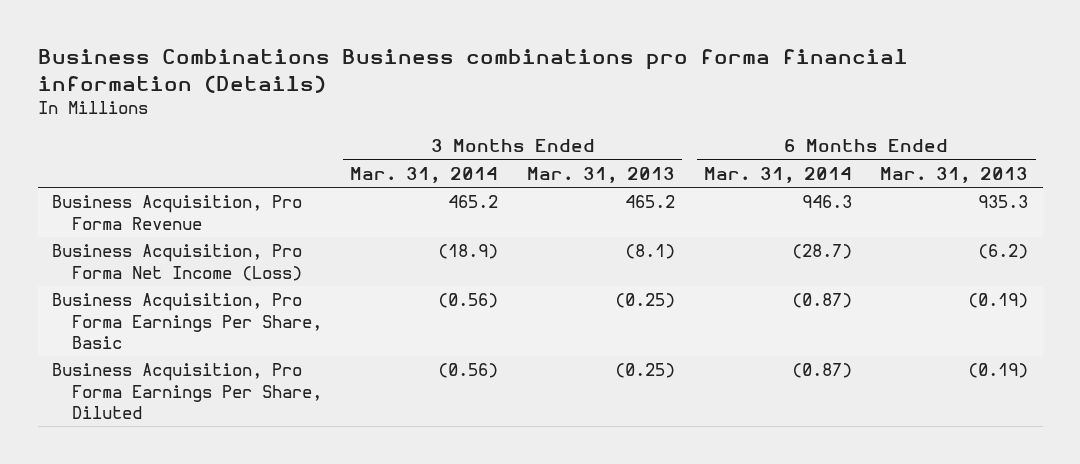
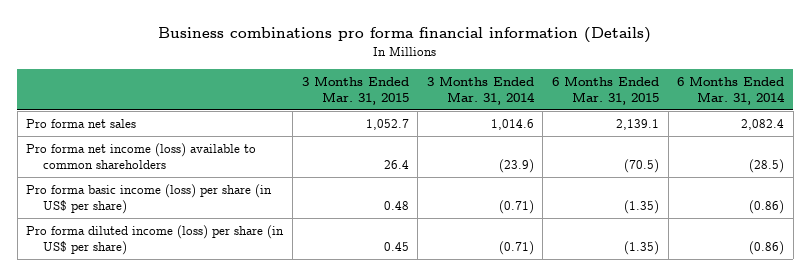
[37,49,908,94] Business Combinations Business combinations pro forma financial information (Details) -> [158,26,652,43] Business combinations pro forma financial information (Details)
[527,166,676,183] Mar. 31, 2013 -> none
[880,166,1029,183] Mar. 31, 2013 -> none
none -> [301,75,409,105] 3 Months Ended Mar. 31, 2015
none -> [552,75,660,105] 6 Months Ended Mar. 31, 2015
[52,195,303,230] Business Acquisition, Pro Forma Revenue -> [26,118,137,128] Pro forma net sales
[448,195,499,209] 465.2 -> [490,118,534,130] 1,014.6
[801,195,852,209] 946.3 -> [741,118,785,130] 2,082.4
[52,244,303,281] Business Acquisition, Pro Forma Net Income (Loss) -> [26,142,257,169] Pro forma net income (loss) available to common shareholders
[438,244,499,260] (18.9) -> [498,158,534,173] (23.9)
[791,244,852,260] (28.7) -> [749,158,785,173] (28.5)
[52,293,322,350] Business Acquisition, Pro Forma Earnings Per Share, Basic -> [26,183,273,214] Pro forma basic income (loss) per share (in US$ per share)
[438,293,499,309] (0.56) -> [498,199,534,214] (0.71)
[791,293,852,309] (0.87) -> [749,199,785,214] (0.86)
[52,363,322,420] Business Acquisition, Pro Forma Earnings Per Share, Diluted -> [26,224,285,255] Pro forma diluted income (loss) per share (in US$ per share)
[438,363,499,379] (0.56) -> [498,240,534,255] (0.71)
[791,363,852,379] (0.87) -> [749,240,785,255] (0.86)

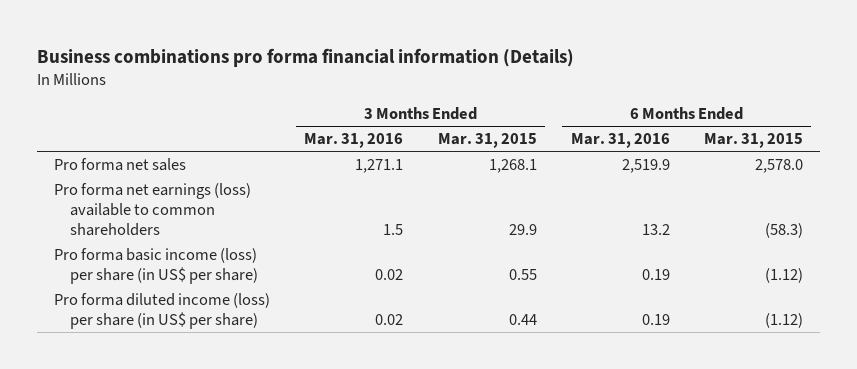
[426,75,535,105] 3 Months Ended Mar. 31, 2014 -> none
[677,75,786,105] 6 Months Ended Mar. 31, 2014 -> none
none -> [304,132,404,148] Mar. 31, 2016
none -> [570,132,670,148] Mar. 31, 2016
[365,118,409,130] 1,052.7 -> [488,158,537,173] 1,268.1
[616,118,660,130] 2,139.1 -> [754,158,803,173] 2,578.0
[26,142,257,169] Pro forma net income (loss) available to common shareholders -> [54,182,252,236] Pro forma net earnings (loss) available to common shareholders
[383,159,409,169] 26.4 -> [508,223,537,235] 29.9
[624,158,660,173] (70.5) -> [764,222,803,238] (58.3)
[383,200,409,210] 0.48 -> [508,268,537,280] 0.55
[624,199,660,214] (1.35) -> [764,267,803,283] (1.12)
[383,241,409,251] 0.45 -> [508,313,537,325] 0.44
[624,240,660,255] (1.35) -> [764,312,803,328] (1.12)

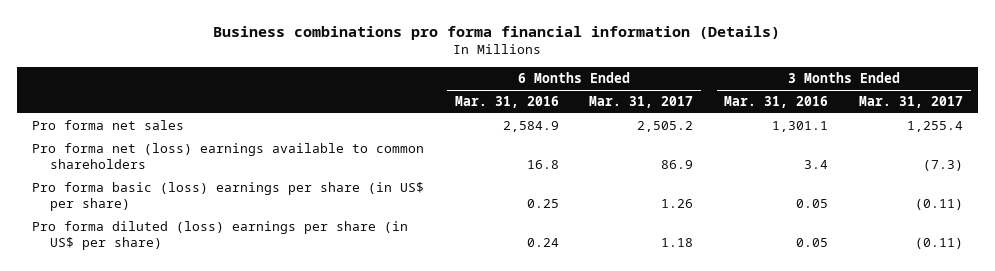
[437,132,537,148] Mar. 31, 2015 -> none
[703,132,803,148] Mar. 31, 2015 -> none
none -> [589,96,694,109] Mar. 31, 2017
none -> [859,96,964,109] Mar. 31, 2017
[355,158,404,173] 1,271.1 -> [772,121,829,133] 1,301.1
[621,158,670,173] 2,519.9 -> [502,121,559,133] 2,584.9
[54,182,252,236] Pro forma net earnings (loss) available to common shareholders -> [31,143,424,169] Pro forma net (loss) earnings available to common shareholders
[383,223,404,235] 1.5 -> [804,159,829,169] 3.4
[641,223,670,235] 13.2 -> [526,159,559,169] 16.8
[54,247,259,284] Pro forma basic income (loss) per share (in US$ per share) -> [31,182,424,211] Pro forma basic (loss) earnings per share (in US$ per share)
[375,268,404,280] 0.02 -> [796,198,829,208] 0.05
[641,268,670,280] 0.19 -> [526,198,559,208] 0.25
[54,292,271,329] Pro forma diluted income (loss) per share (in US$ per share) -> [31,221,408,250] Pro forma diluted (loss) earnings per share (in US$ per share)
[375,313,404,325] 0.02 -> [796,237,829,247] 0.05
[641,313,670,325] 0.19 -> [526,237,559,247] 0.24

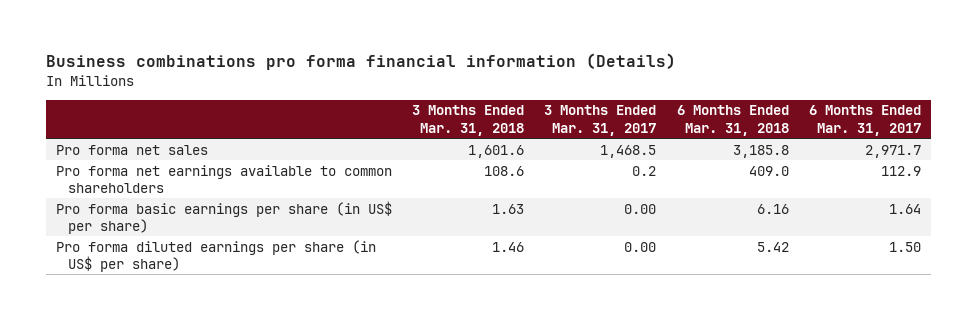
[454,96,559,109] Mar. 31, 2016 -> none
[724,96,829,109] Mar. 31, 2016 -> none
none -> [412,105,525,136] 3 Months Ended Mar. 31, 2018
none -> [676,105,789,136] 6 Months Ended Mar. 31, 2018
[637,121,694,133] 2,505.2 -> [865,144,922,158] 2,971.7
[907,121,964,133] 1,255.4 -> [600,144,657,158] 1,468.5
[31,143,424,169] Pro forma net (loss) earnings available to common shareholders -> [55,164,392,193] Pro forma net earnings available to common shareholders
[661,159,694,169] 86.9 -> [881,165,922,176] 112.9
[923,159,964,171] (7.3) -> [632,165,657,176] 0.2
[31,182,424,211] Pro forma basic (loss) earnings per share (in US$ per share) -> [55,200,392,234] Pro forma basic earnings per share (in US$ per share)
[661,198,694,208] 1.26 -> [889,203,922,214] 1.64
[915,198,964,210] (0.11) -> [624,203,657,214] 0.00
[31,221,408,250] Pro forma diluted (loss) earnings per share (in US$ per share) -> [55,239,376,272] Pro forma diluted earnings per share (in US$ per share)
[661,237,694,247] 1.18 -> [889,241,922,252] 1.50
[915,237,964,249] (0.11) -> [624,241,657,252] 0.00

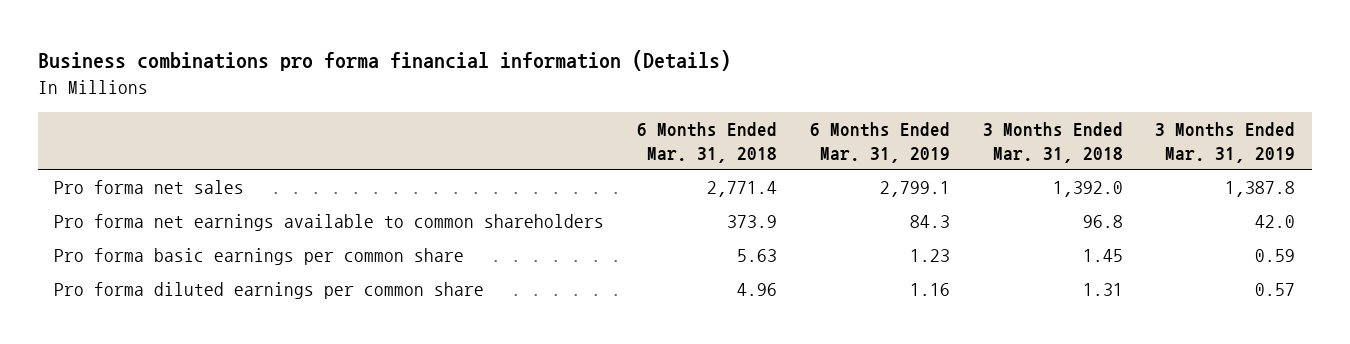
[544,105,657,136] 3 Months Ended Mar. 31, 2017 -> none
[809,105,922,136] 6 Months Ended Mar. 31, 2017 -> none
none -> [809,121,950,163] 6 Months Ended Mar. 31, 2019
none -> [1155,121,1296,163] 3 Months Ended Mar. 31, 2019
[468,144,525,158] 1,601.6 -> [1052,180,1123,197] 1,392.0
[732,144,789,158] 3,185.8 -> [707,180,778,197] 2,771.4
[484,165,525,176] 108.6 -> [1082,214,1123,228] 96.8
[748,165,789,176] 409.0 -> [727,214,778,228] 373.9
[55,200,392,234] Pro forma basic earnings per share (in US$ per share) -> [54,247,465,265] Pro forma basic earnings per common share
[492,203,525,214] 1.63 -> [1082,248,1123,262] 1.45
[756,203,789,214] 6.16 -> [737,248,778,262] 5.63
[55,239,376,272] Pro forma diluted earnings per share (in US$ per share) -> [54,281,485,299] Pro forma diluted earnings per common share
[492,241,525,252] 1.46 -> [1082,282,1123,296] 1.31
[756,241,789,252] 5.42 -> [737,282,778,296] 4.96

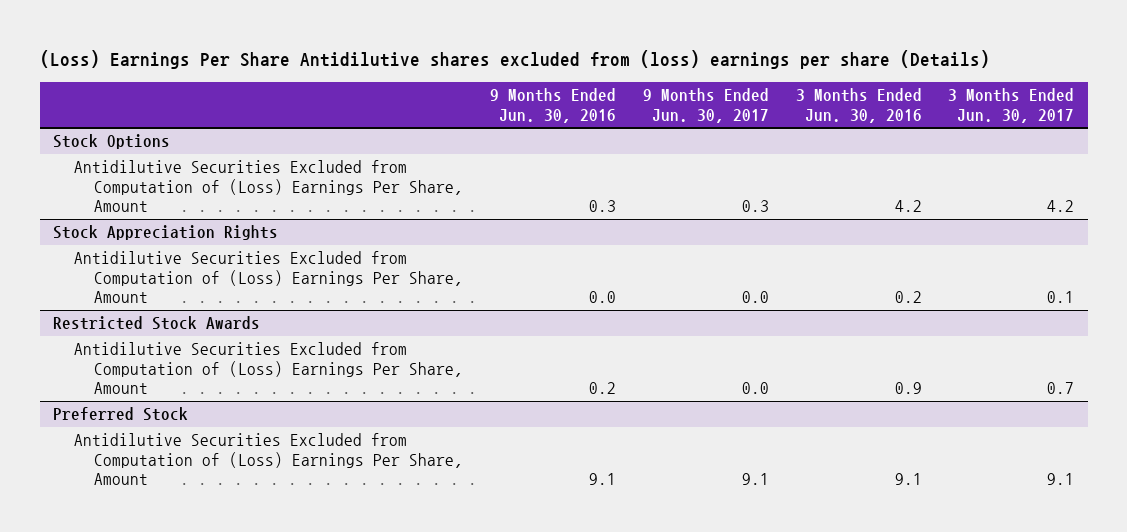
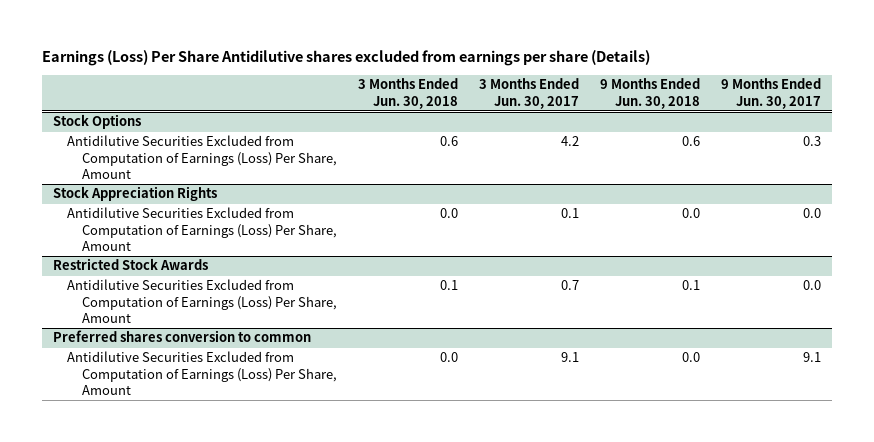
[39,50,990,70] (Loss) Earnings Per Share Antidilutive shares excluded from (loss) earnings per share (Details) -> [42,50,651,67] Earnings (Loss) Per Share Antidilutive shares excluded from earnings per share (Details)
[490,88,617,123] 9 Months Ended Jun. 30, 2016 -> none
[795,88,922,123] 3 Months Ended Jun. 30, 2016 -> none
none -> [358,78,459,109] 3 Months Ended Jun. 30, 2018
none -> [600,78,701,109] 9 Months Ended Jun. 30, 2018
[73,160,464,213] Antidilutive Securities Excluded from Computation of (Loss) Earnings Per Share, Amount -> [67,135,338,179] Antidilutive Securities Excluded from Computation of Earnings (Loss) Per Share, Amount
[73,251,464,304] Antidilutive Securities Excluded from Computation of (Loss) Earnings Per Share, Amount -> [67,207,338,251] Antidilutive Securities Excluded from Computation of Earnings (Loss) Per Share, Amount
[73,342,464,395] Antidilutive Securities Excluded from Computation of (Loss) Earnings Per Share, Amount -> [67,279,338,323] Antidilutive Securities Excluded from Computation of Earnings (Loss) Per Share, Amount
[52,407,188,422] Preferred Stock -> [52,330,311,343] Preferred shares conversion to common
[73,433,464,486] Antidilutive Securities Excluded from Computation of (Loss) Earnings Per Share, Amount -> [67,351,338,395] Antidilutive Securities Excluded from Computation of Earnings (Loss) Per Share, Amount

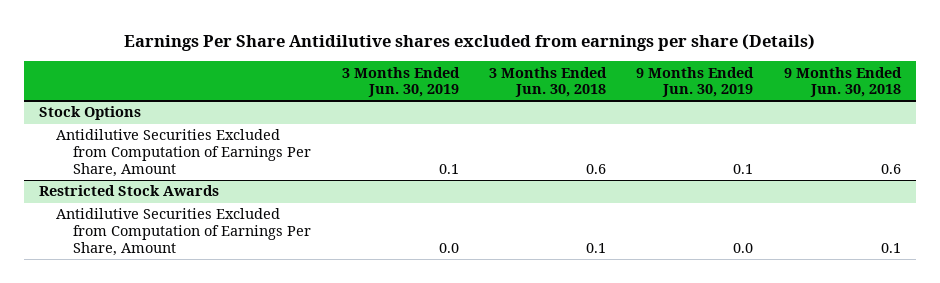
[42,50,651,67] Earnings (Loss) Per Share Antidilutive shares excluded from earnings per share (Details) -> [124,33,816,51] Earnings Per Share Antidilutive shares excluded from earnings per share (Details)
[479,78,580,109] 3 Months Ended Jun. 30, 2017 -> none
[721,78,822,109] 9 Months Ended Jun. 30, 2017 -> none
none -> [341,66,460,98] 3 Months Ended Jun. 30, 2019
none -> [636,66,755,98] 9 Months Ended Jun. 30, 2019
[52,186,217,202] Stock Appreciation Rights -> none
[67,207,338,251] Antidilutive Securities Excluded from Computation of Earnings (Loss) Per Share, Amount -> none
[67,135,338,179] Antidilutive Securities Excluded from Computation of Earnings (Loss) Per Share, Amount -> [56,129,312,177] Antidilutive Securities Excluded from Computation of Earnings Per Share, Amount
[52,330,311,343] Preferred shares conversion to common -> none
[67,351,338,395] Antidilutive Securities Excluded from Computation of Earnings (Loss) Per Share, Amount -> none
[67,279,338,323] Antidilutive Securities Excluded from Computation of Earnings (Loss) Per Share, Amount -> [56,208,312,256] Antidilutive Securities Excluded from Computation of Earnings Per Share, Amount

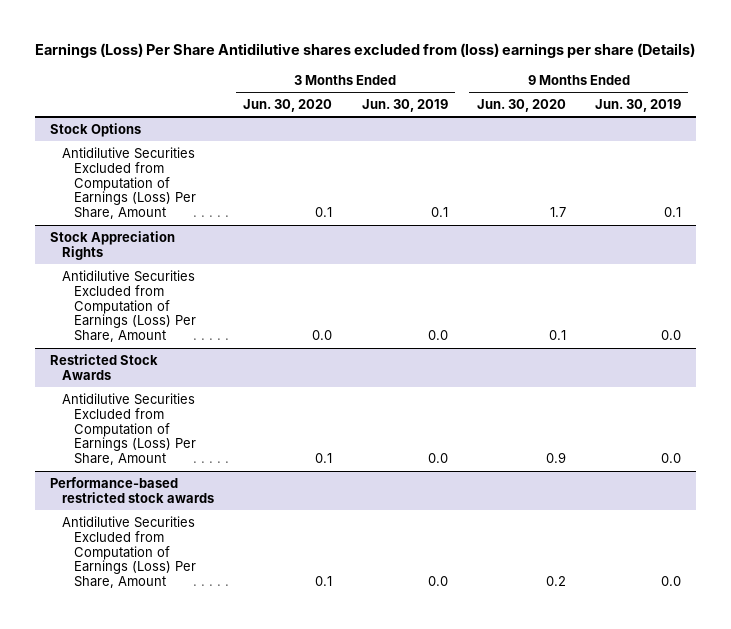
[124,33,816,51] Earnings Per Share Antidilutive shares excluded from earnings per share (Details) -> [35,43,696,59] Earnings (Loss) Per Share Antidilutive shares excluded from (loss) earnings per share (Details)
[488,66,607,98] 3 Months Ended Jun. 30, 2018 -> none
[783,66,902,98] 9 Months Ended Jun. 30, 2018 -> none
none -> [243,98,333,112] Jun. 30, 2020
none -> [476,98,566,112] Jun. 30, 2020
[56,129,312,177] Antidilutive Securities Excluded from Computation of Earnings Per Share, Amount -> [62,146,197,220] Antidilutive Securities Excluded from Computation of Earnings (Loss) Per Share, Amount
none -> [50,230,176,260] Stock Appreciation Rights
none -> [62,269,197,343] Antidilutive Securities Excluded from Computation of Earnings (Loss) Per Share, Amount
[56,208,312,256] Antidilutive Securities Excluded from Computation of Earnings Per Share, Amount -> [62,392,197,466] Antidilutive Securities Excluded from Computation of Earnings (Loss) Per Share, Amount
none -> [50,476,215,503] Performance-based restricted stock awards
none -> [62,515,197,589] Antidilutive Securities Excluded from Computation of Earnings (Loss) Per Share, Amount

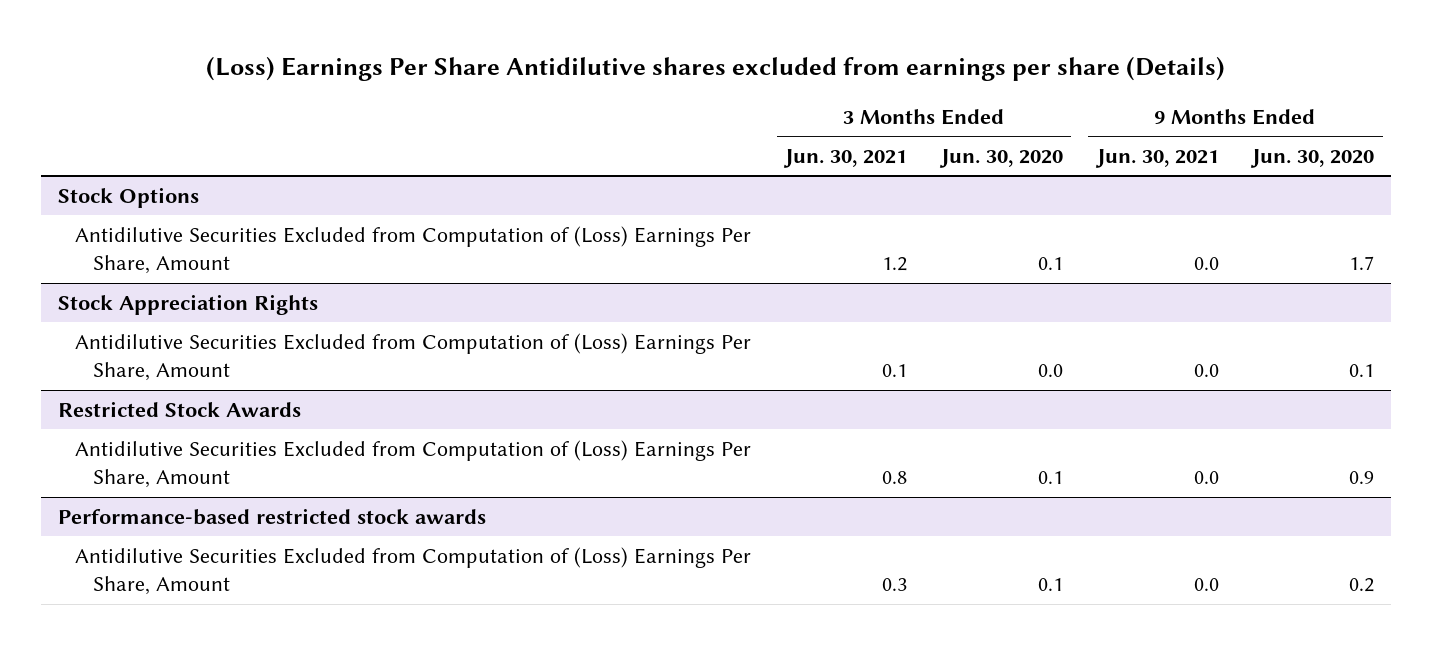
[35,43,696,59] Earnings (Loss) Per Share Antidilutive shares excluded from (loss) earnings per share (Details) -> [206,56,1226,82] (Loss) Earnings Per Share Antidilutive shares excluded from earnings per share (Details)
[361,98,448,112] Jun. 30, 2019 -> none
[594,98,681,112] Jun. 30, 2019 -> none
none -> [783,149,908,169] Jun. 30, 2021
none -> [1094,149,1219,169] Jun. 30, 2021
[62,146,197,220] Antidilutive Securities Excluded from Computation of Earnings (Loss) Per Share, Amount -> [75,225,752,275] Antidilutive Securities Excluded from Computation of (Loss) Earnings Per Share, Amount
[62,269,197,343] Antidilutive Securities Excluded from Computation of Earnings (Loss) Per Share, Amount -> [75,332,752,382] Antidilutive Securities Excluded from Computation of (Loss) Earnings Per Share, Amount
[62,392,197,466] Antidilutive Securities Excluded from Computation of Earnings (Loss) Per Share, Amount -> [75,439,752,489] Antidilutive Securities Excluded from Computation of (Loss) Earnings Per Share, Amount
[62,515,197,589] Antidilutive Securities Excluded from Computation of Earnings (Loss) Per Share, Amount -> [75,546,752,596] Antidilutive Securities Excluded from Computation of (Loss) Earnings Per Share, Amount

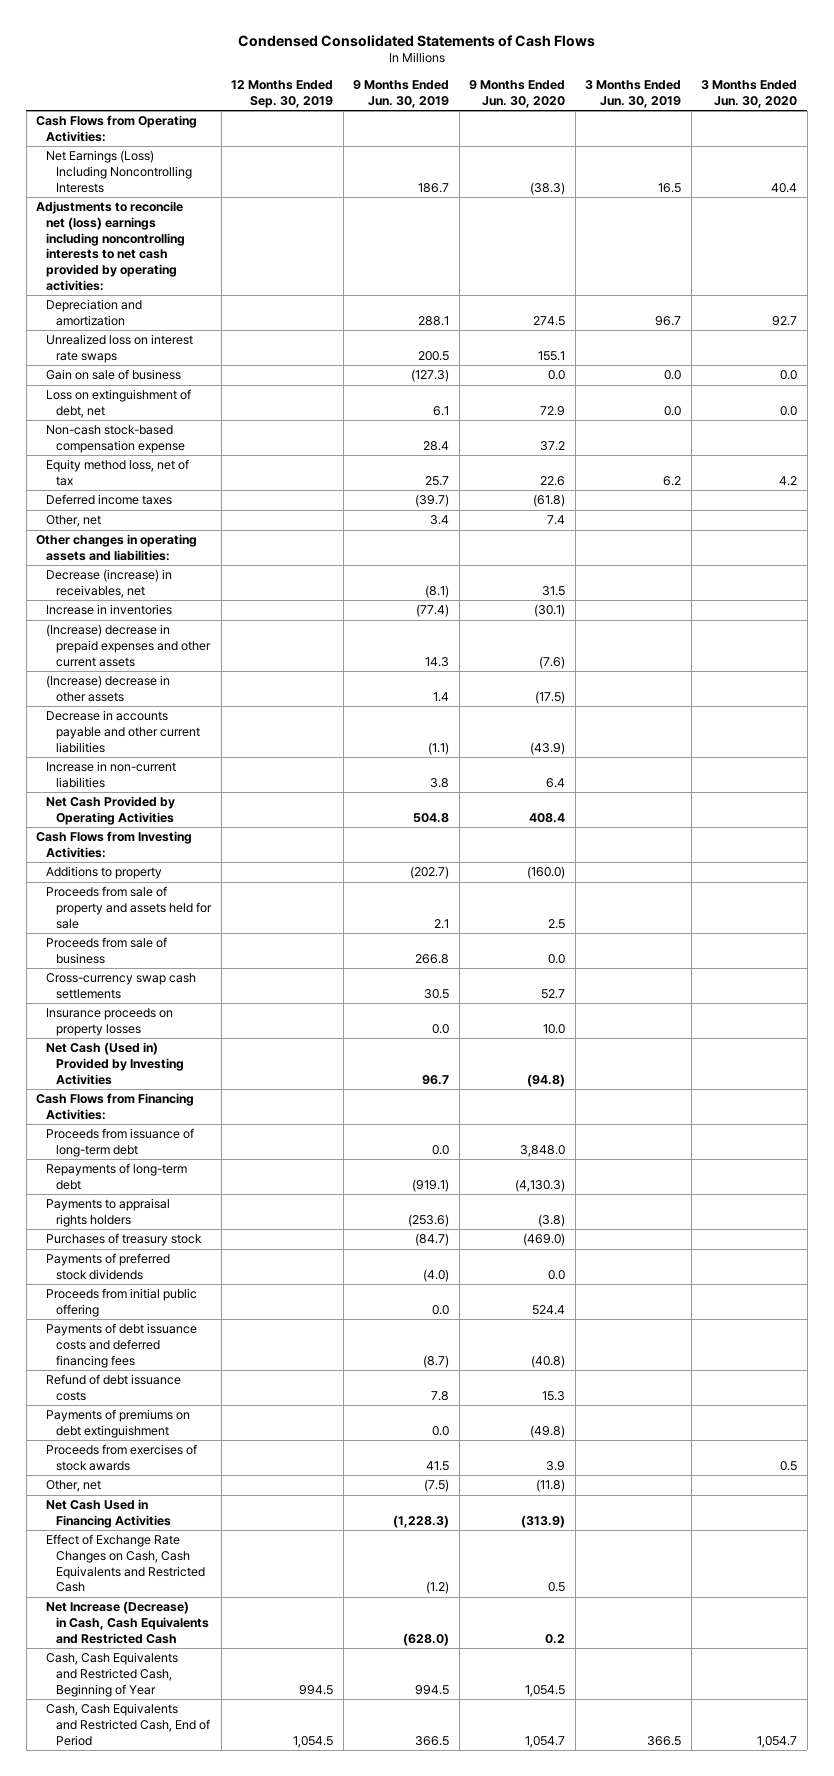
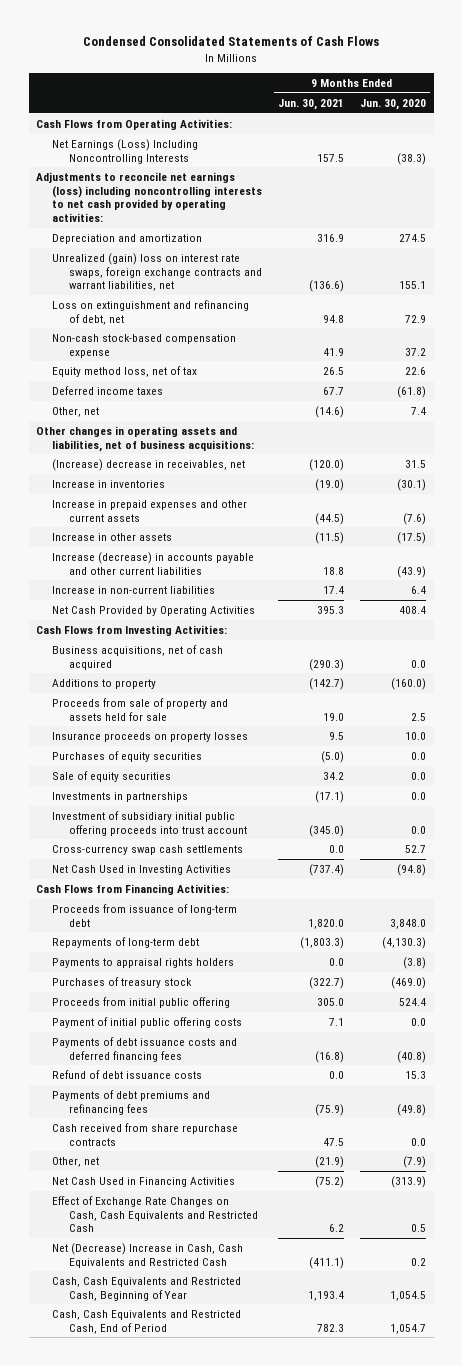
[231,80,334,108] 12 Months Ended Sep. 30, 2019 -> none
[353,80,450,108] 9 Months Ended Jun. 30, 2019 -> none
[585,80,682,108] 3 Months Ended Jun. 30, 2019 -> none
[701,80,798,108] 3 Months Ended Jun. 30, 2020 -> none
none -> [278,98,345,110] Jun. 30, 2021
[36,201,186,291] Adjustments to reconcile net (loss) earnings including noncontrolling interests to net cash provided by operating activities: -> [36,171,263,222] Adjustments to reconcile net earnings (loss) including noncontrolling interests to net cash provided by operating activities:
[46,369,182,381] Gain on sale of business -> none
[46,334,194,363] Unrealized loss on interest rate swaps -> [52,252,262,292] Unrealized (gain) loss on interest rate swaps, foreign exchange contracts and warrant liabilities, net
[46,389,192,418] Loss on extinguishment of debt, net -> [52,299,250,325] Loss on extinguishment and refinancing of debt, net
[36,534,198,561] Other changes in operating assets and liabilities: -> [36,425,255,452] Other changes in operating assets and liabilities, net of business acquisitions:
[46,569,173,598] Decrease (increase) in receivables, net -> [52,458,246,471] (Increase) decrease in receivables, net
[46,624,212,667] (Increase) decrease in prepaid expenses and other current assets -> [52,499,248,522] Increase in prepaid expenses and other current assets
[46,675,171,702] (Increase) decrease in other assets -> [52,532,173,541] Increase in other assets
[46,710,201,753] Decrease in accounts payable and other current liabilities -> [52,551,255,575] Increase (decrease) in accounts payable and other current liabilities
none -> [52,644,224,670] Business acquisitions, net of cash acquired
[46,937,168,964] Proceeds from sale of business -> none
none -> [52,750,203,762] Purchases of equity securities
none -> [52,770,172,782] Sale of equity securities
none -> [52,791,189,802] Investments in partnerships
none -> [52,810,247,836] Investment of subsidiary initial public offering proceeds into trust account
[46,973,197,999] Cross-currency swap cash settlements -> [52,844,244,855] Cross-currency swap cash settlements
[46,1042,185,1085] Net Cash (Used in) Provided by Investing Activities -> [52,864,232,875] Net Cash Used in Investing Activities
[46,1253,171,1280] Payments of preferred stock dividends -> none
none -> [52,1016,243,1028] Payment of initial public offering costs
[46,1444,198,1471] Proceeds from exercises of stock awards -> none
[46,1409,191,1438] Payments of premiums on debt extinguishment -> [52,1089,211,1115] Payments of debt premiums and refinancing fees
none -> [52,1122,239,1146] Cash received from share repurchase contracts
[536,1479,566,1493] (11.8) -> [402,1155,426,1168] (7.9)
[46,1601,210,1644] Net Increase (Decrease) in Cash, Cash Equivalents and Restricted Cash -> [52,1242,244,1268] Net (Decrease) Increase in Cash, Cash Equivalents and Restricted Cash

